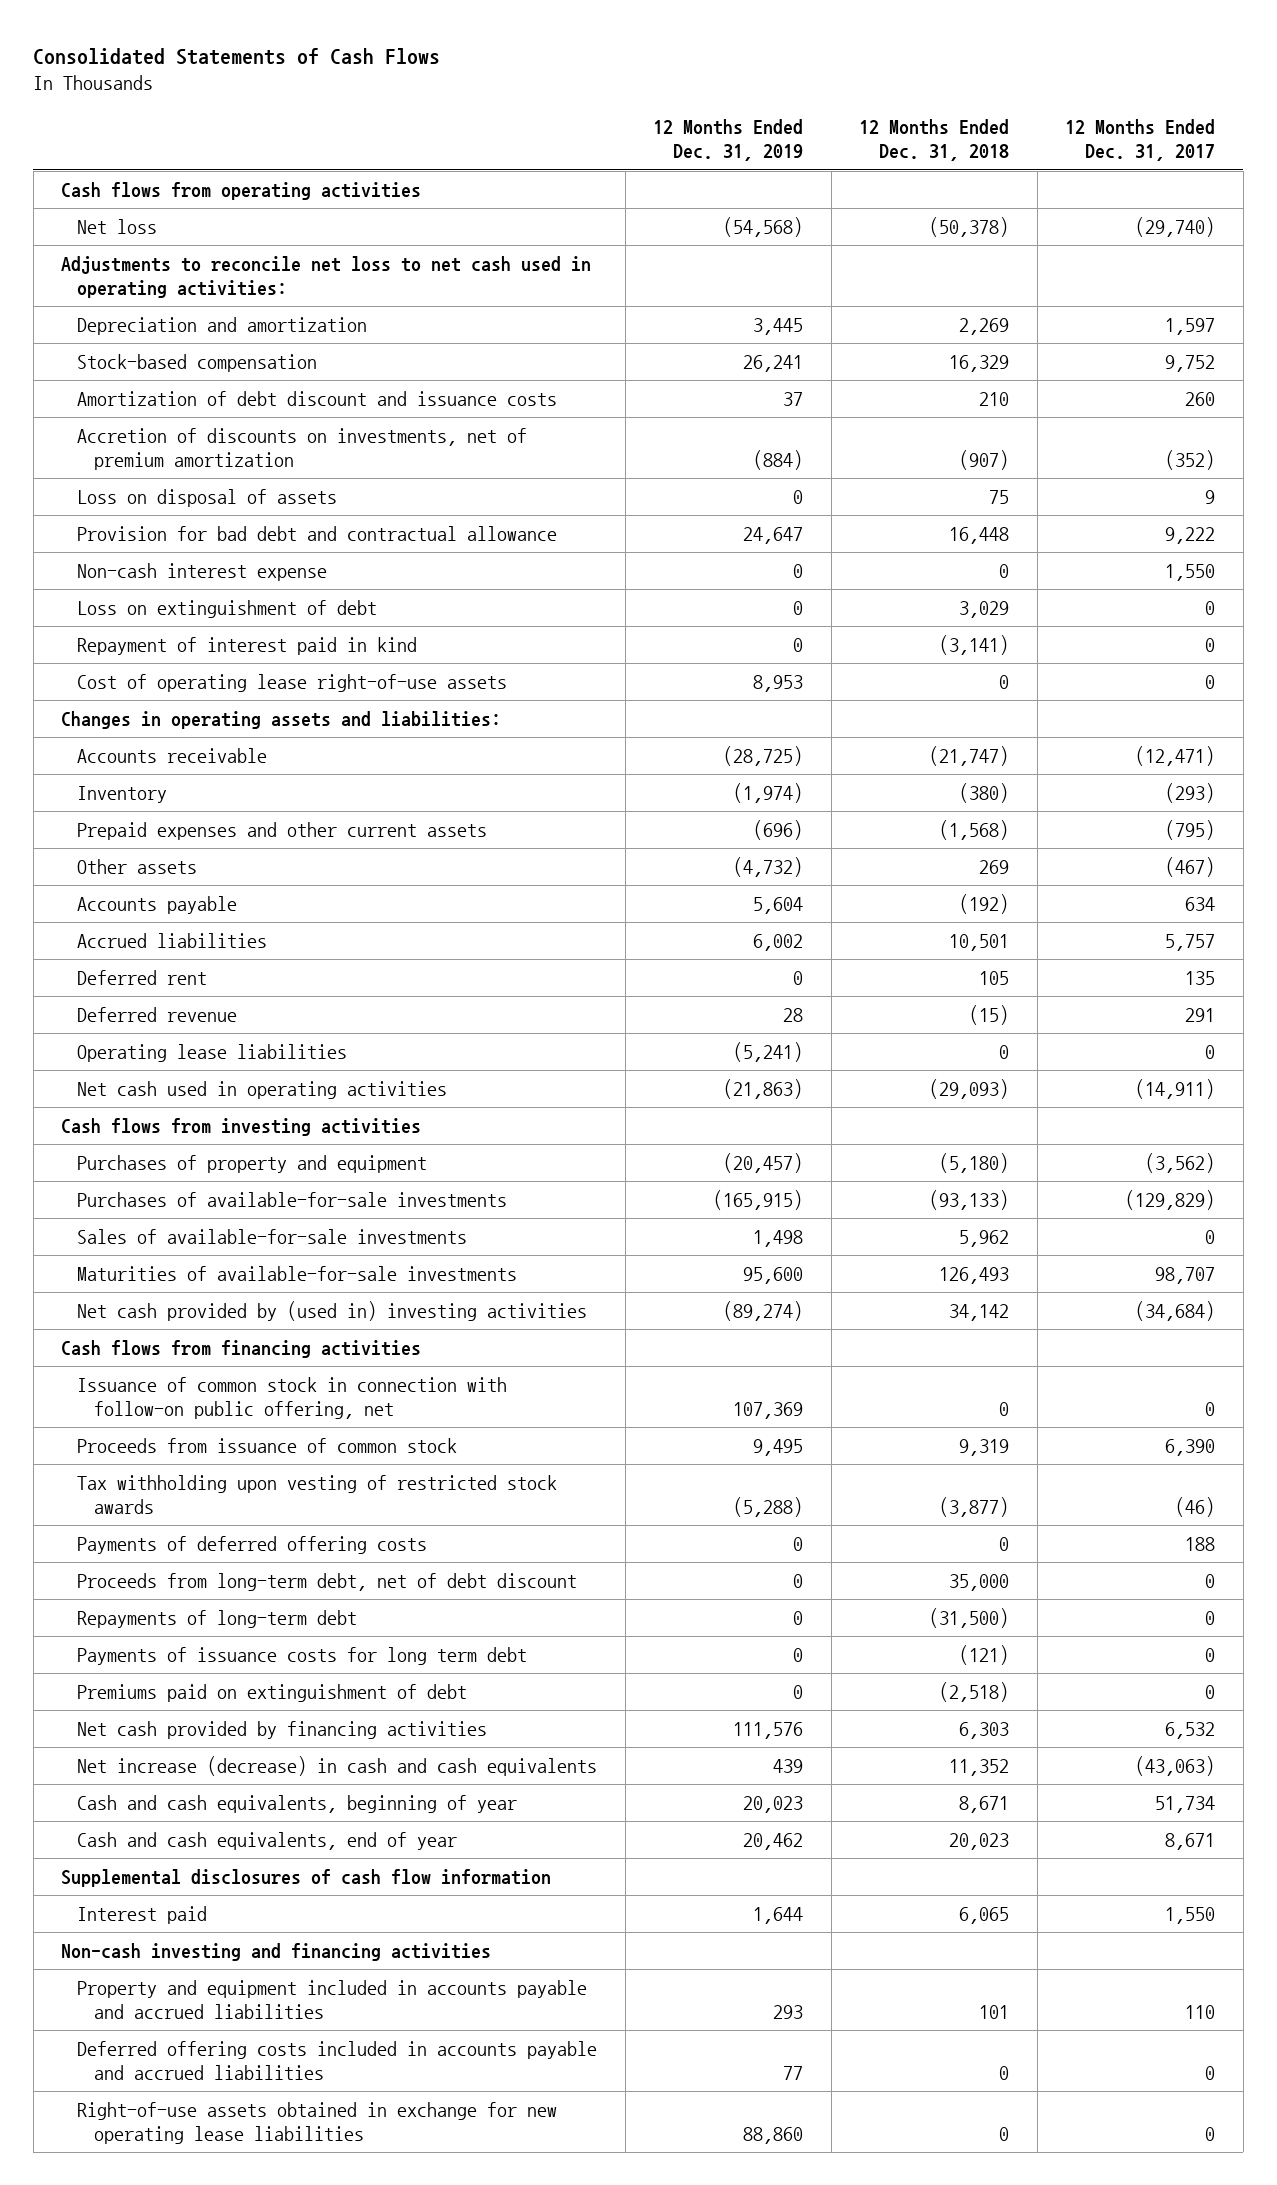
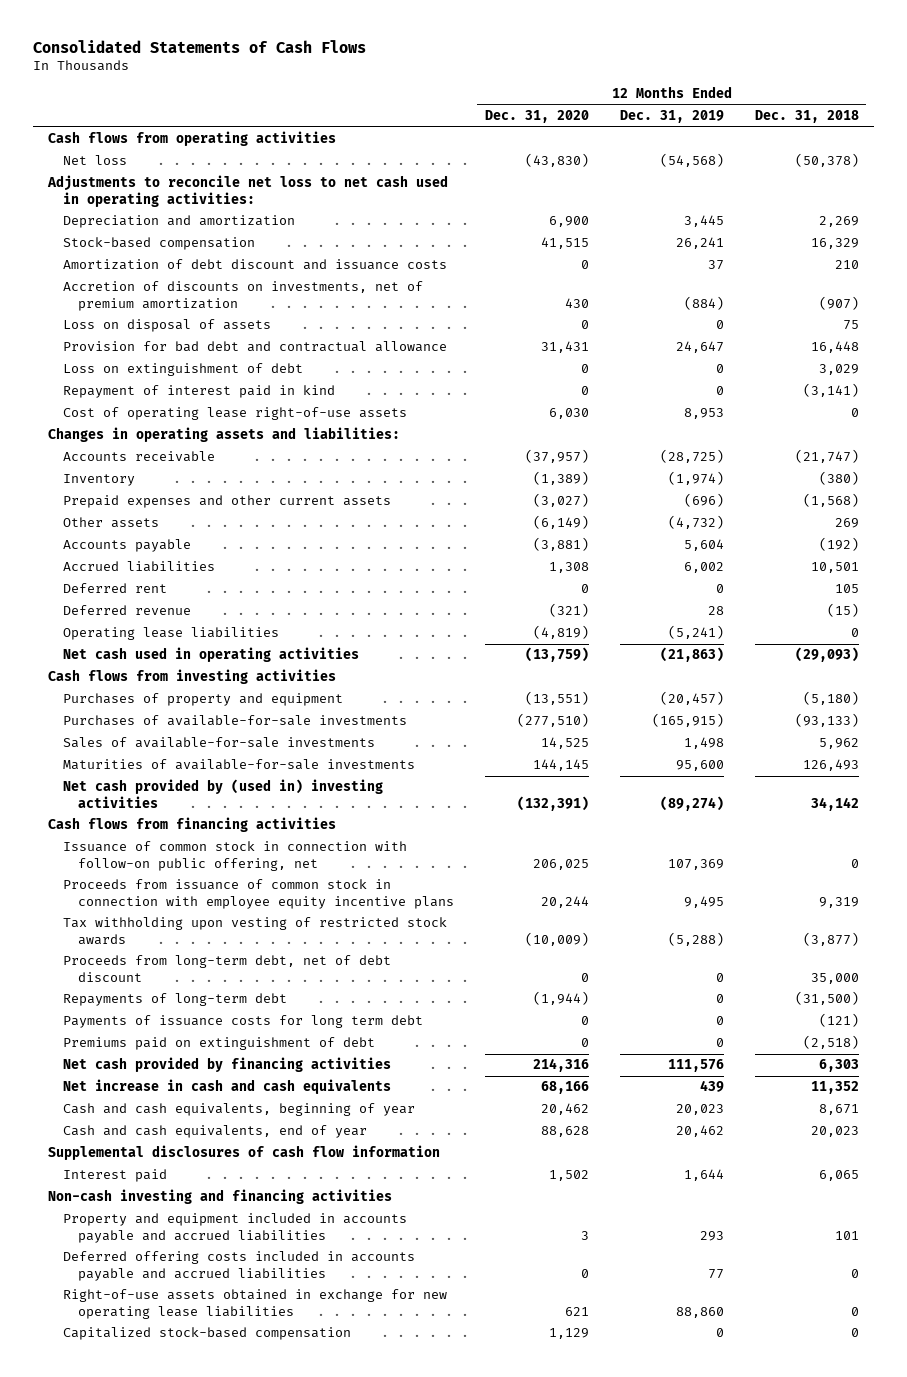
[1065,118,1216,162] 12 Months Ended Dec. 31, 2017 -> none
none -> [484,110,589,124] Dec. 31, 2020
[77,562,328,581] Non-cash interest expense -> none
[77,1437,458,1453] Proceeds from issuance of common stock -> [62,879,454,909] Proceeds from issuance of common stock in connection with employee equity incentive plans
[77,1535,428,1554] Payments of deferred offering costs -> none
[77,1755,598,1776] Net increase (decrease) in cash and cash equivalents -> [62,1079,391,1095] Net increase in cash and cash equivalents
none -> [62,1327,351,1341] Capitalized stock-based compensation

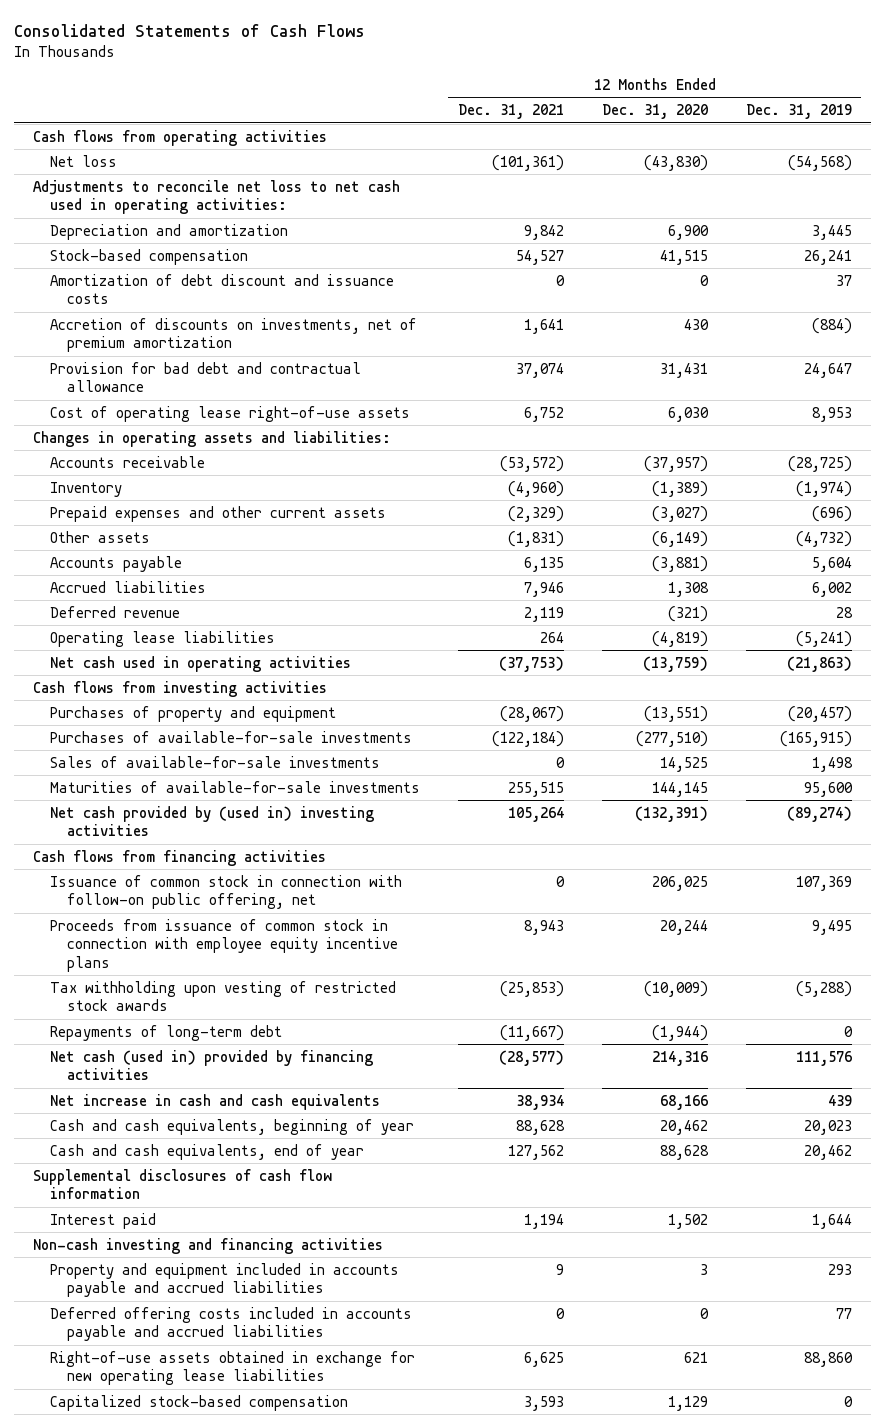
[754,110,859,124] Dec. 31, 2018 -> none
none -> [457,104,564,120] Dec. 31, 2021
[62,319,271,333] Loss on disposal of assets -> none
[62,363,303,377] Loss on extinguishment of debt -> none
[62,385,335,399] Repayment of interest paid in kind -> none
[62,583,167,594] Deferred rent -> none
[62,955,391,982] Proceeds from long-term debt, net of debt discount -> none
[62,1015,423,1029] Payments of issuance costs for long term debt -> none
[62,1037,375,1051] Premiums paid on extinguishment of debt -> none
[62,1057,391,1073] Net cash provided by financing activities -> [49,1049,373,1081] Net cash (used in) provided by financing activities

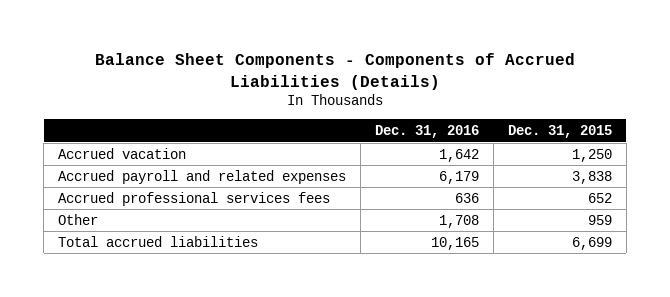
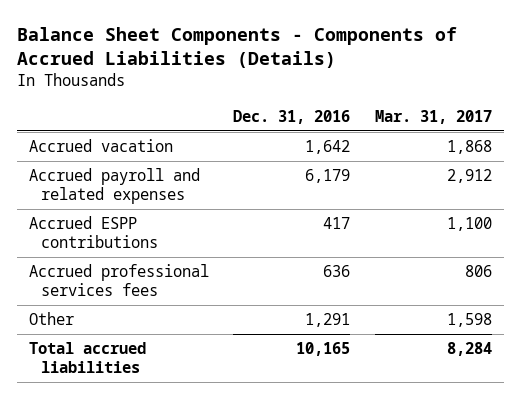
[507,124,612,138] Dec. 31, 2015 -> none
none -> [374,109,492,124] Mar. 31, 2017
none -> [29,216,158,249] Accrued ESPP contributions
[439,214,480,228] 1,708 -> [305,313,351,328] 1,291

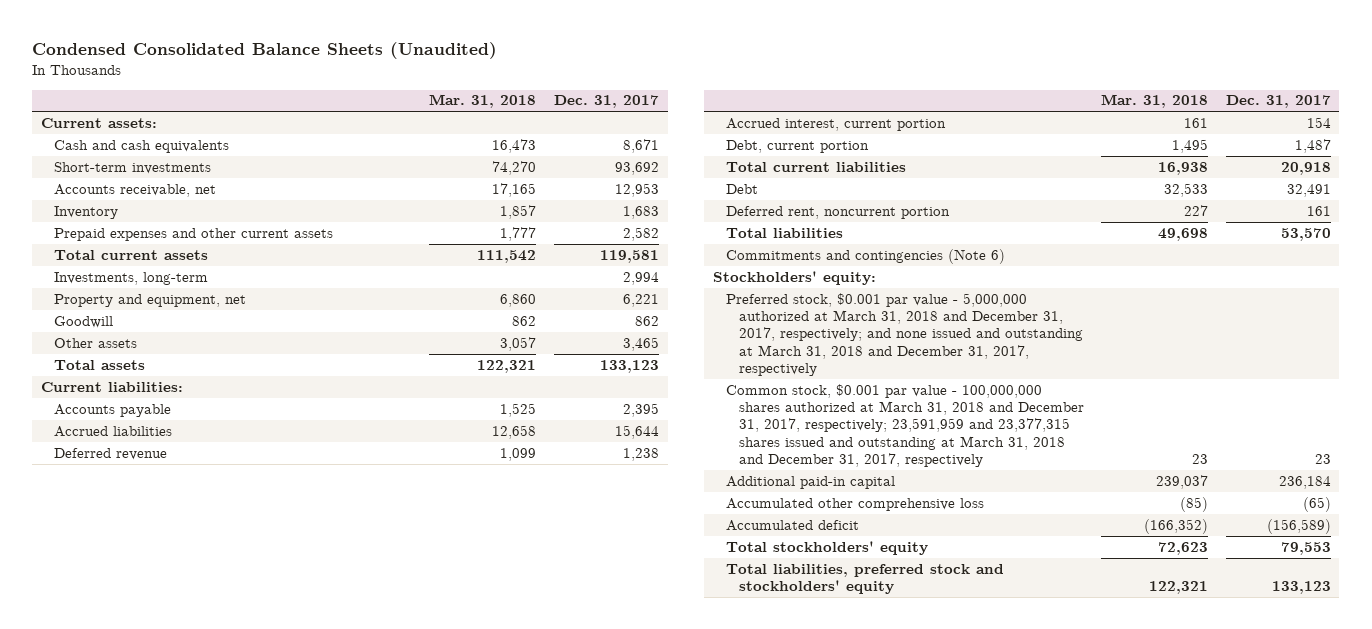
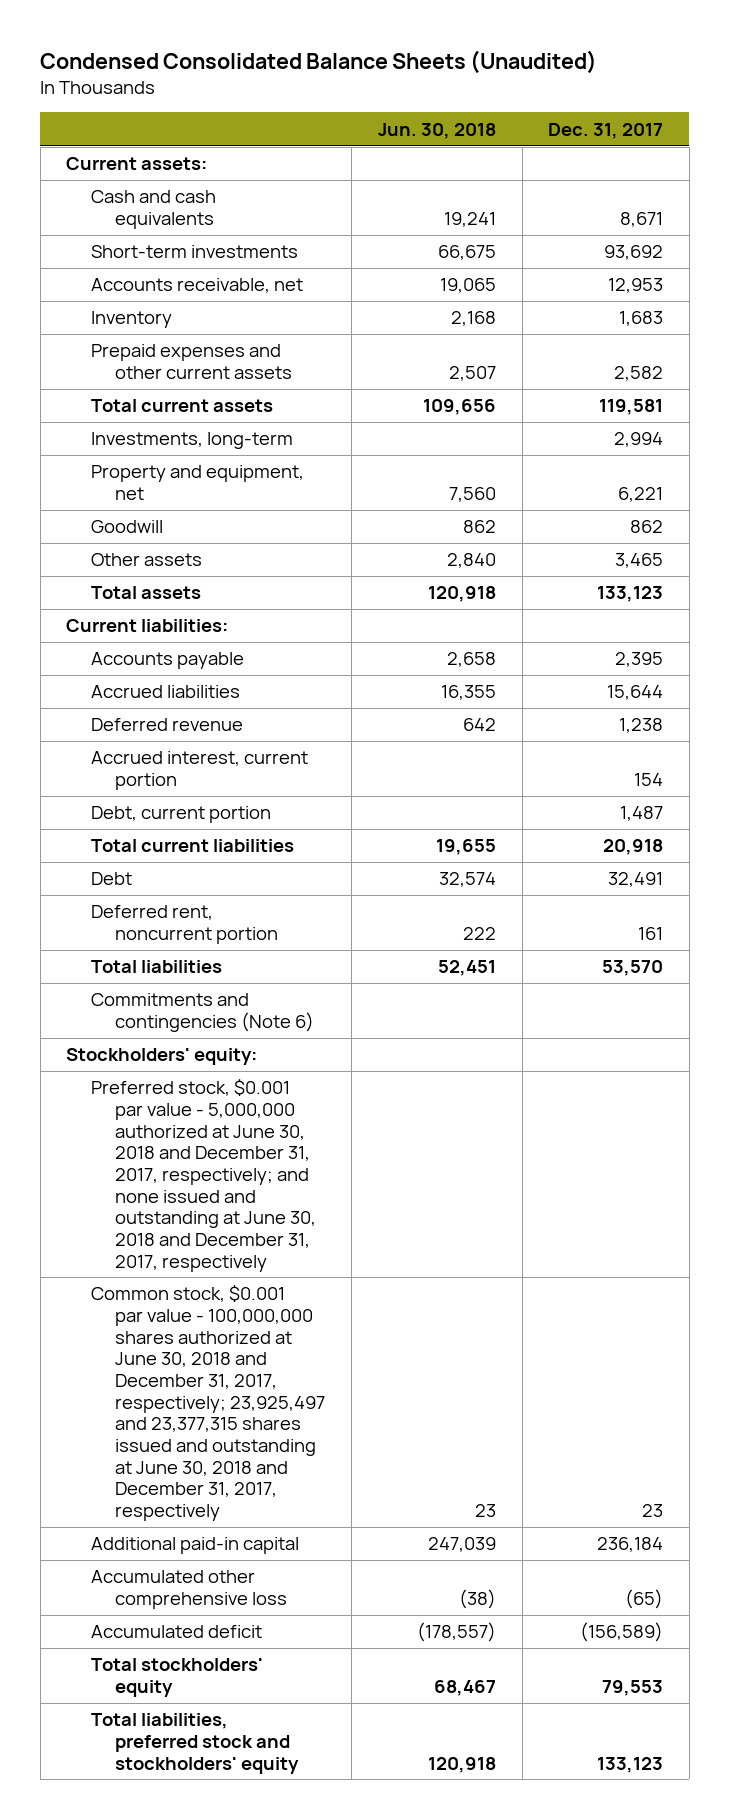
[429,94,537,109] Mar. 31, 2018 -> none
none -> [377,122,496,139] Jun. 30, 2018
[725,292,1083,376] Preferred stock, $0.001 par value - 5,000,000 authorized at March 31, 2018 and December 31, 2017, respectively; and none issued and outstanding at March 31, 2018 and December 31, 2017, respectively -> [90,1079,317,1272] Preferred stock, $0.001 par value - 5,000,000 authorized at June 30, 2018 and December 31, 2017, respectively; and none issued and outstanding at June 30, 2018 and December 31, 2017, respectively
[725,383,1084,467] Common stock, $0.001 par value - 100,000,000 shares authorized at March 31, 2018 and December 31, 2017, respectively; 23,591,959 and 23,377,315 shares issued and outstanding at March 31, 2018 and December 31, 2017, respectively -> [90,1285,326,1521] Common stock, $0.001 par value - 100,000,000 shares authorized at June 30, 2018 and December 31, 2017, respectively; 23,925,497 and 23,377,315 shares issued and outstanding at June 30, 2018 and December 31, 2017, respectively

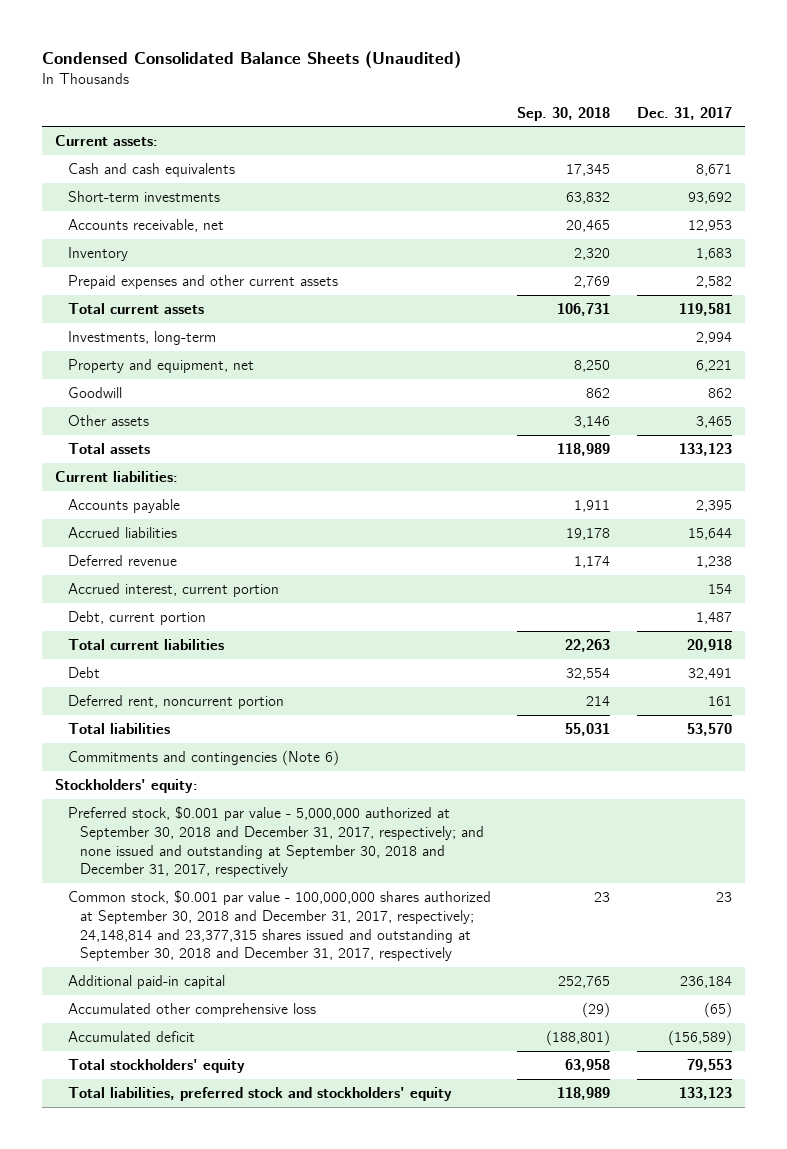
[377,122,496,139] Jun. 30, 2018 -> none
none -> [517,106,611,121] Sep. 30, 2018
[90,1079,317,1272] Preferred stock, $0.001 par value - 5,000,000 authorized at June 30, 2018 and December 31, 2017, respectively; and none issued and outstanding at June 30, 2018 and December 31, 2017, respectively -> [67,805,485,878] Preferred stock, $0.001 par value - 5,000,000 authorized at September 30, 2018 and December 31, 2017, respectively; and none issued and outstanding at September 30, 2018 and December 31, 2017, respectively
[90,1285,326,1521] Common stock, $0.001 par value - 100,000,000 shares authorized at June 30, 2018 and December 31, 2017, respectively; 23,925,497 and 23,377,315 shares issued and outstanding at June 30, 2018 and December 31, 2017, respectively -> [67,889,491,962] Common stock, $0.001 par value - 100,000,000 shares authorized at September 30, 2018 and December 31, 2017, respectively; 24,148,814 and 23,377,315 shares issued and outstanding at September 30, 2018 and December 31, 2017, respectively

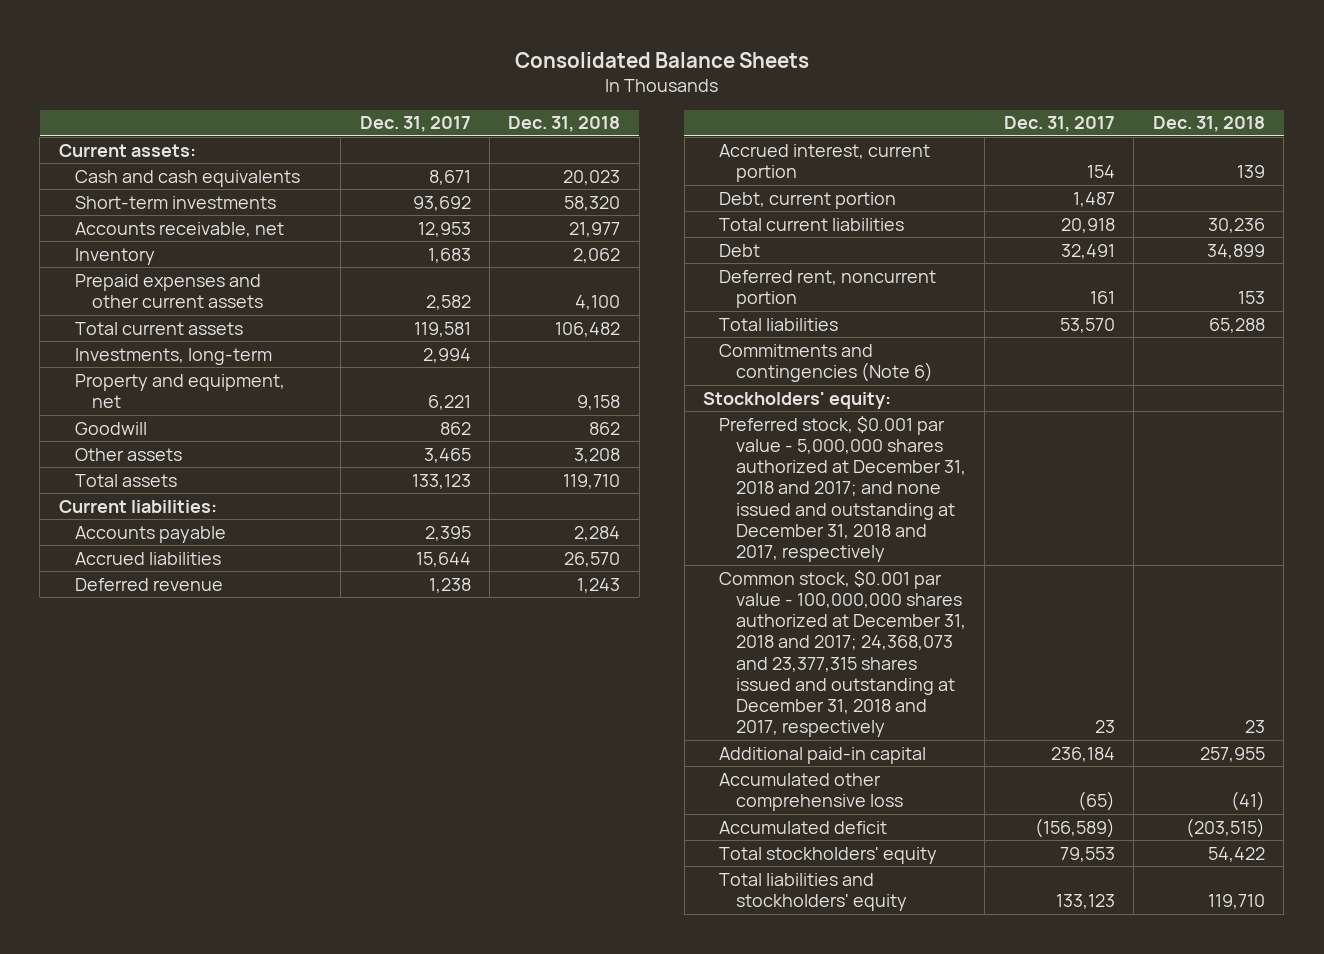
[41,51,461,69] Condensed Consolidated Balance Sheets (Unaudited) -> [514,51,809,68] Consolidated Balance Sheets
[517,106,611,121] Sep. 30, 2018 -> none
none -> [508,116,621,133] Dec. 31, 2018
[67,805,485,878] Preferred stock, $0.001 par value - 5,000,000 authorized at September 30, 2018 and December 31, 2017, respectively; and none issued and outstanding at September 30, 2018 and December 31, 2017, respectively -> [719,415,966,563] Preferred stock, $0.001 par value - 5,000,000 shares authorized at December 31, 2018 and 2017; and none issued and outstanding at December 31, 2018 and 2017, respectively
[67,889,491,962] Common stock, $0.001 par value - 100,000,000 shares authorized at September 30, 2018 and December 31, 2017, respectively; 24,148,814 and 23,377,315 shares issued and outstanding at September 30, 2018 and December 31, 2017, respectively -> [719,569,966,738] Common stock, $0.001 par value - 100,000,000 shares authorized at December 31, 2018 and 2017; 24,368,073 and 23,377,315 shares issued and outstanding at December 31, 2018 and 2017, respectively
[67,1086,452,1101] Total liabilities, preferred stock and stockholders' equity -> [719,872,907,911] Total liabilities and stockholders' equity

